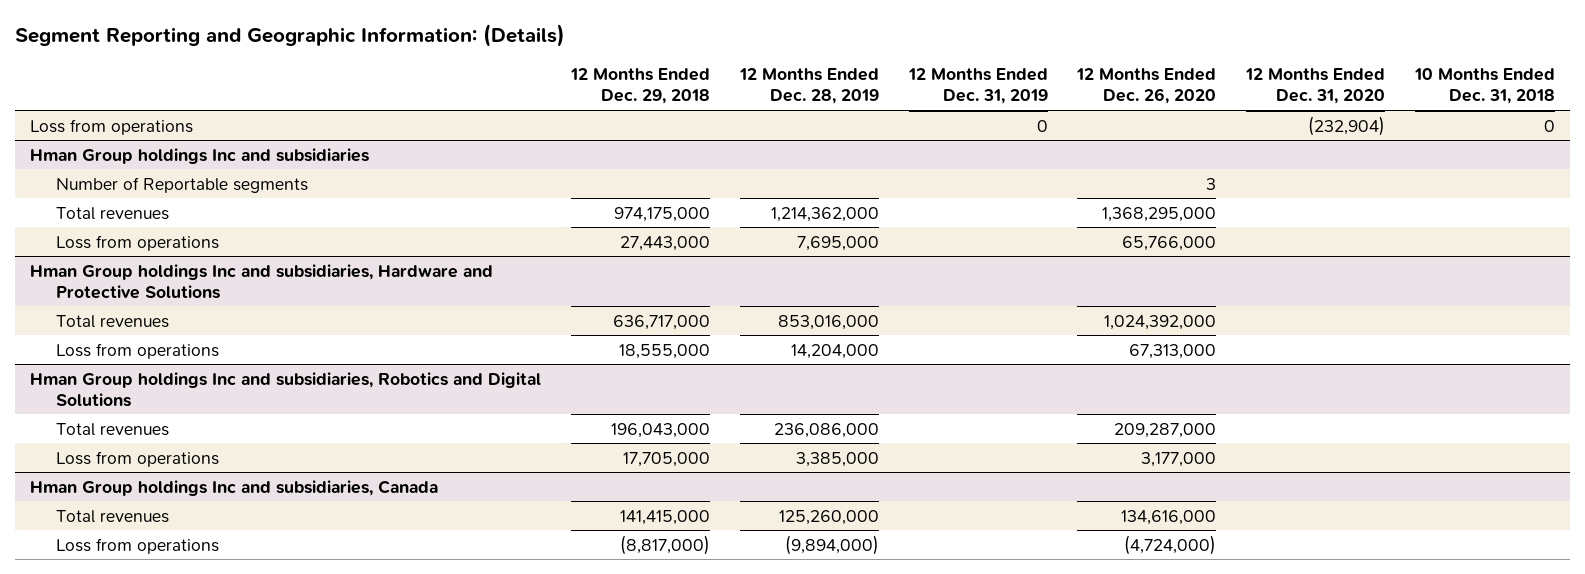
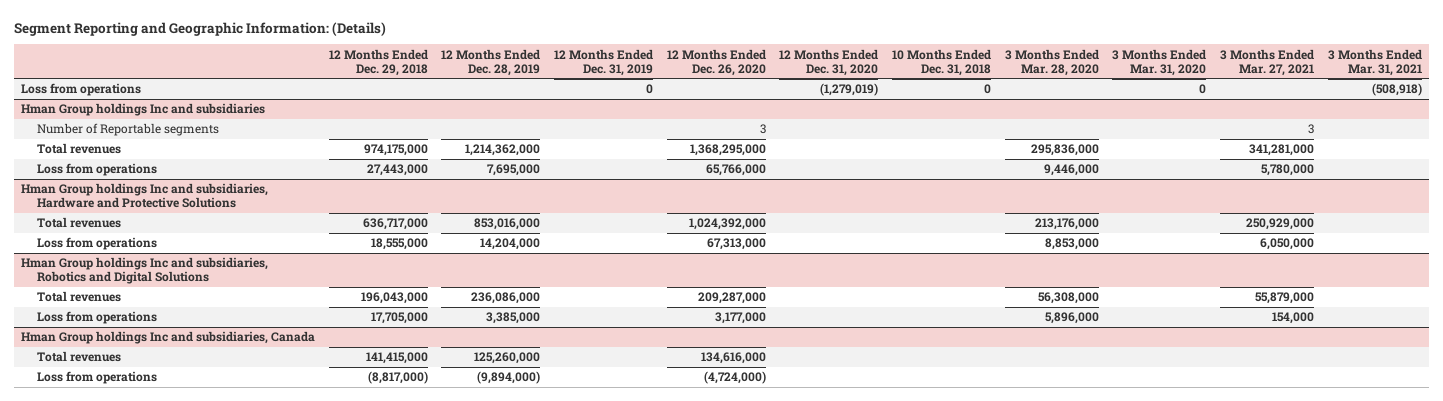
none -> [1004,48,1099,76] 3 Months Ended Mar. 28, 2020
none -> [1112,48,1207,76] 3 Months Ended Mar. 31, 2020
none -> [1220,48,1315,76] 3 Months Ended Mar. 27, 2021
none -> [1327,48,1422,76] 3 Months Ended Mar. 31, 2021
[1308,115,1386,136] (232,904) -> [820,83,879,97] (1,279,019)

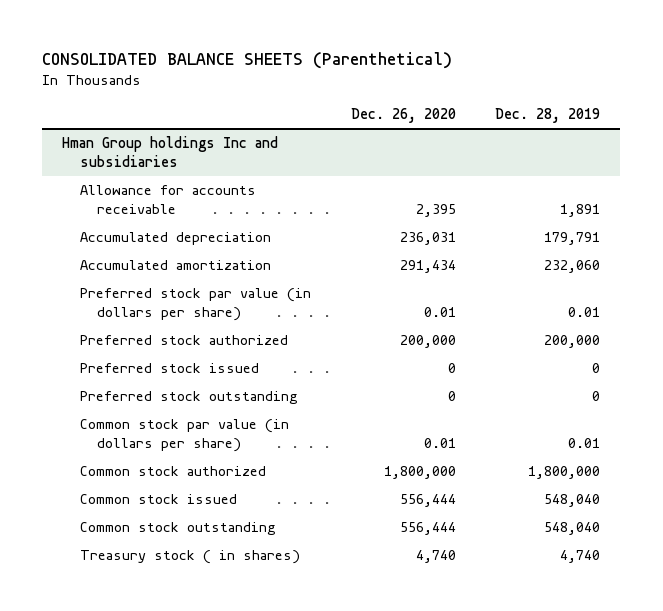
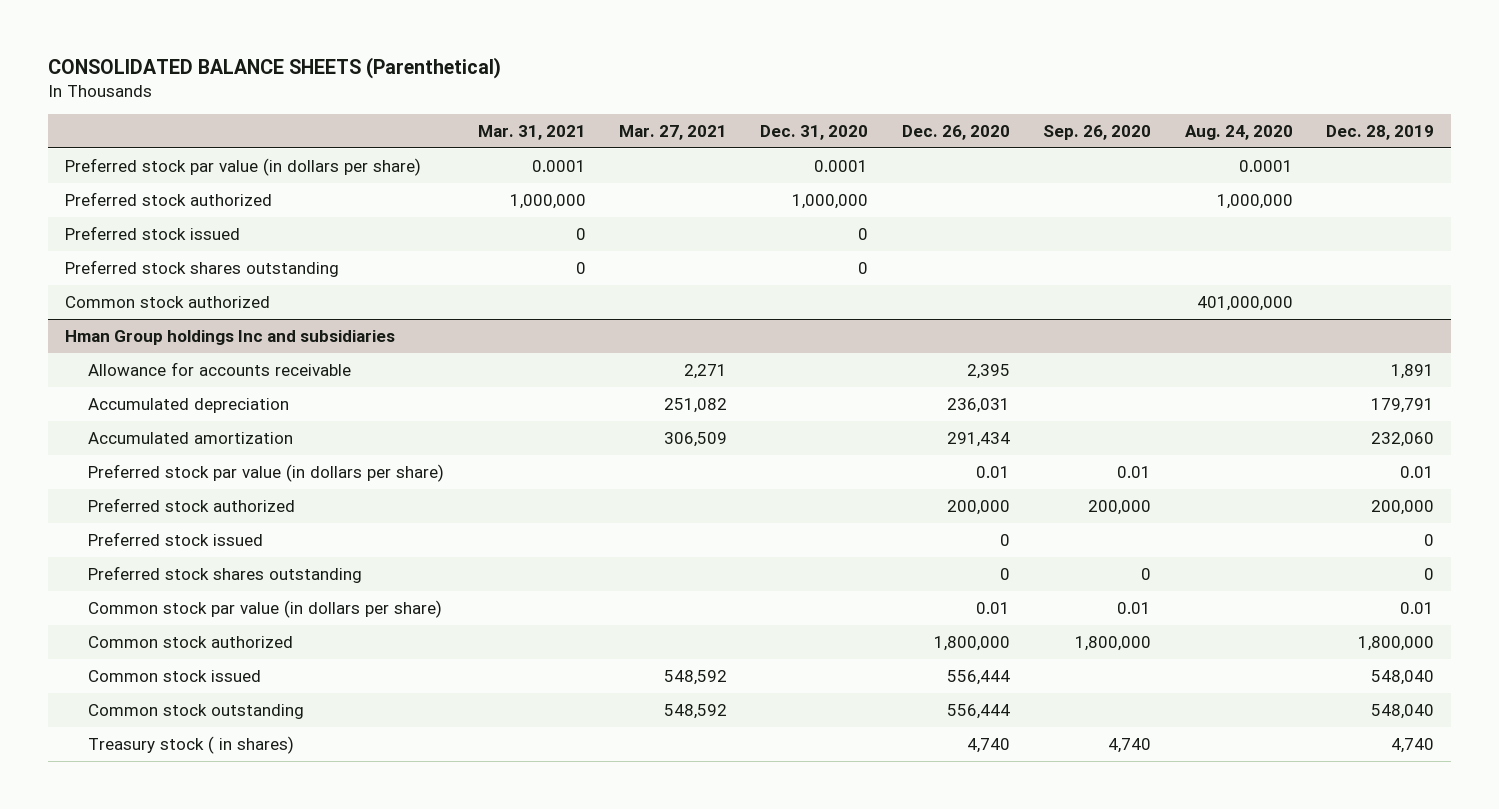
none -> [477,124,586,140] Mar. 31, 2021
none -> [619,124,728,140] Mar. 27, 2021
none -> [760,124,869,140] Dec. 31, 2020
none -> [1043,124,1152,140] Sep. 26, 2020
none -> [1184,124,1293,140] Aug. 24, 2020
none -> [65,157,422,176] Preferred stock par value (in dollars per share)
none -> [65,191,273,206] Preferred stock authorized
none -> [65,225,241,240] Preferred stock issued
none -> [65,259,340,277] Preferred stock shares outstanding
none -> [65,295,271,308] Common stock authorized
[79,391,298,405] Preferred stock outstanding -> [88,565,363,583] Preferred stock shares outstanding

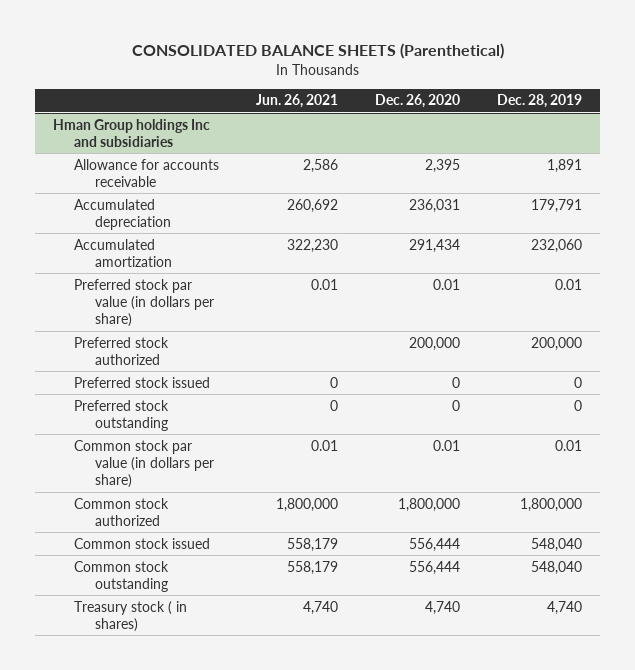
[477,124,586,140] Mar. 31, 2021 -> none
[619,124,728,140] Mar. 27, 2021 -> none
[760,124,869,140] Dec. 31, 2020 -> none
[1043,124,1152,140] Sep. 26, 2020 -> none
[1184,124,1293,140] Aug. 24, 2020 -> none
none -> [255,94,338,109] Jun. 26, 2021
[65,157,422,176] Preferred stock par value (in dollars per share) -> none
[65,191,273,206] Preferred stock authorized -> none
[65,225,241,240] Preferred stock issued -> none
[65,259,340,277] Preferred stock shares outstanding -> none
[65,295,271,308] Common stock authorized -> none
[88,565,363,583] Preferred stock shares outstanding -> [74,399,170,431] Preferred stock outstanding

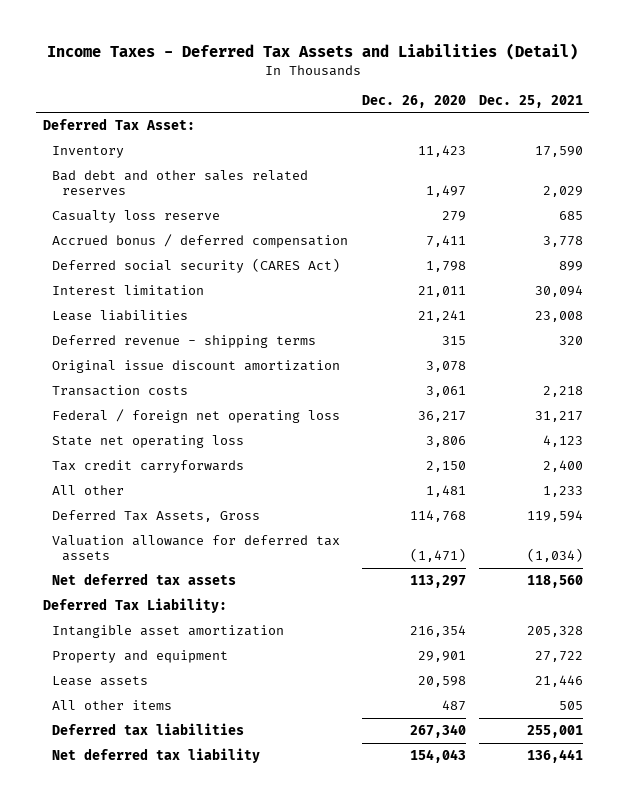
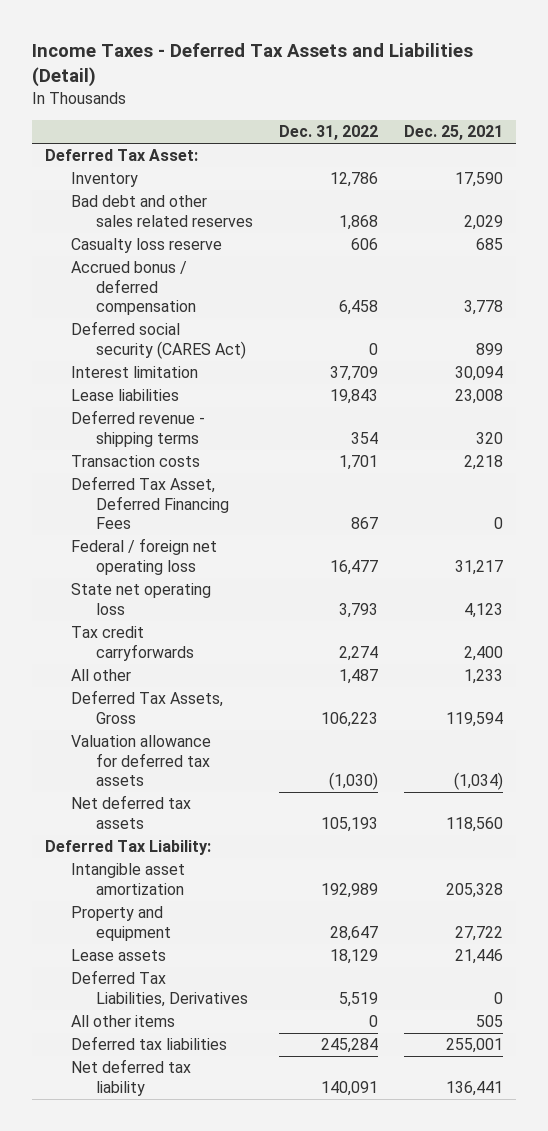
[361,94,466,108] Dec. 26, 2020 -> none
none -> [279,125,379,141] Dec. 31, 2022
[52,359,341,373] Original issue discount amortization -> none
none -> [70,476,230,529] Deferred Tax Asset, Deferred Financing Fees
none -> [70,970,249,1007] Deferred Tax Liabilities, Derivatives

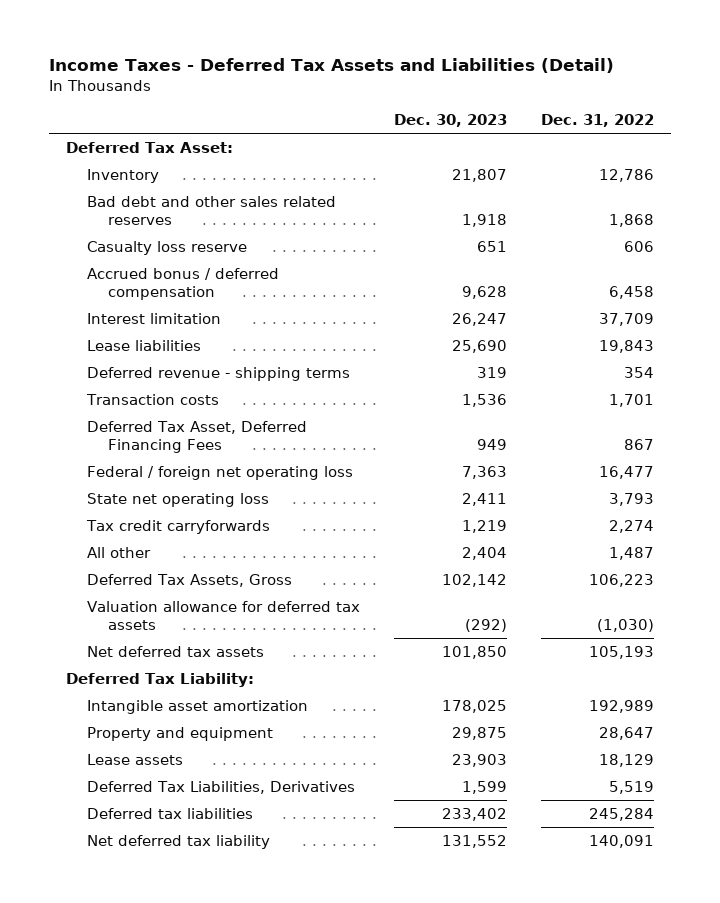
[404,125,504,141] Dec. 25, 2021 -> none
none -> [394,113,508,127] Dec. 30, 2023
[70,321,247,359] Deferred social security (CARES Act) -> none
[70,1015,175,1028] All other items -> none

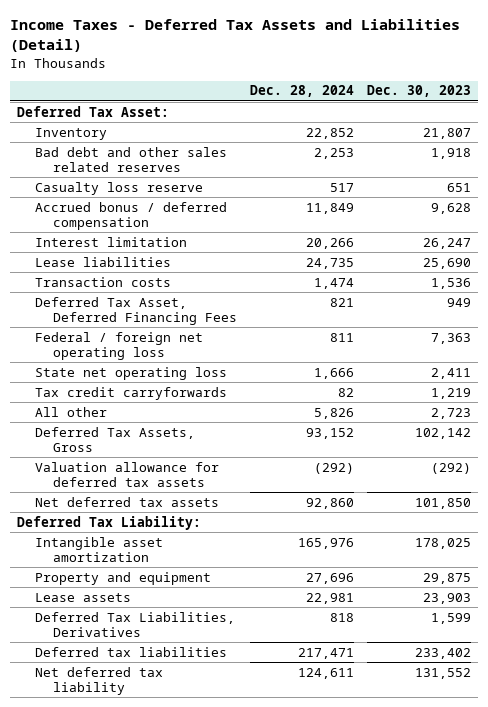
[541,113,655,127] Dec. 31, 2022 -> none
none -> [249,85,354,98] Dec. 28, 2024
[86,367,350,382] Deferred revenue - shipping terms -> none
[462,547,508,561] 2,404 -> [431,407,472,419] 2,723

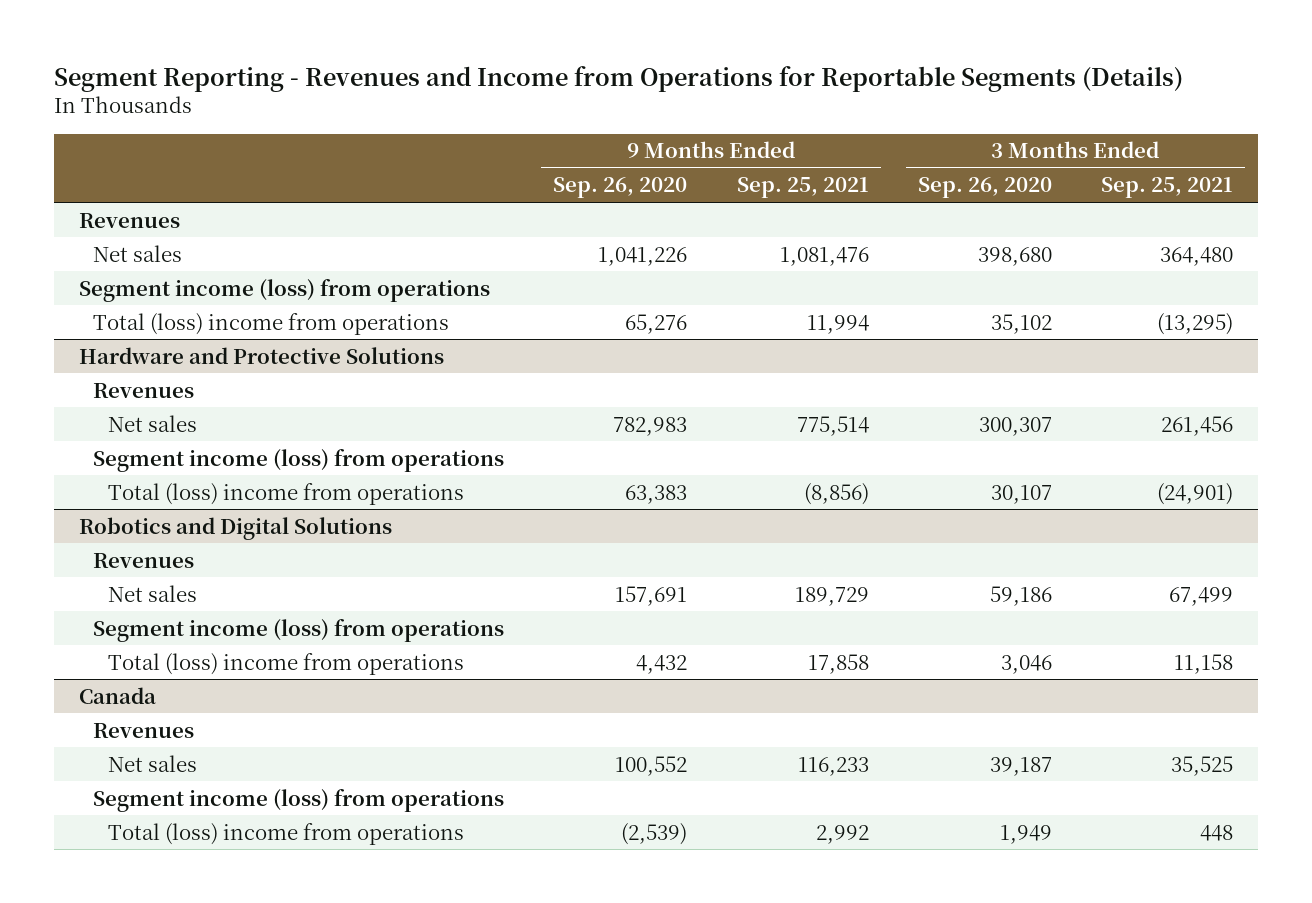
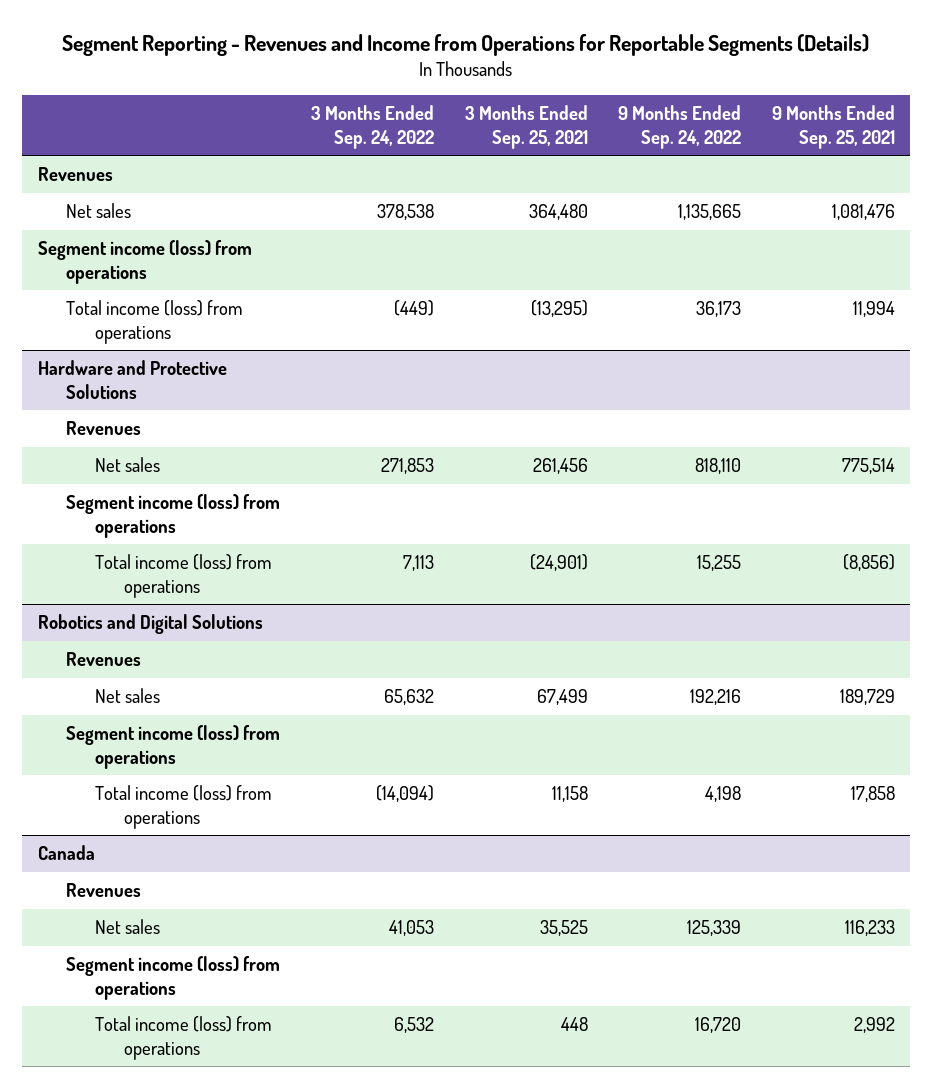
[553,177,688,199] Sep. 26, 2020 -> none
[917,177,1052,199] Sep. 26, 2020 -> none
none -> [310,105,434,149] 3 Months Ended Sep. 24, 2022
none -> [618,105,742,149] 9 Months Ended Sep. 24, 2022
[93,312,450,335] Total (loss) income from operations -> [66,300,244,344] Total income (loss) from operations
[107,482,464,505] Total (loss) income from operations -> [94,554,272,598] Total income (loss) from operations
[107,652,464,675] Total (loss) income from operations -> [94,785,272,829] Total income (loss) from operations
[107,822,464,845] Total (loss) income from operations -> [94,1016,272,1060] Total income (loss) from operations

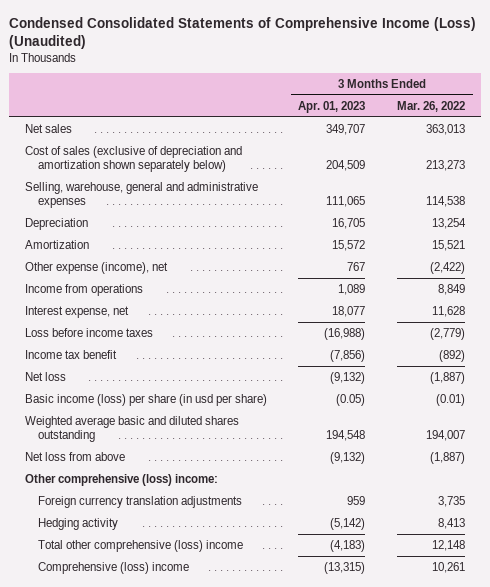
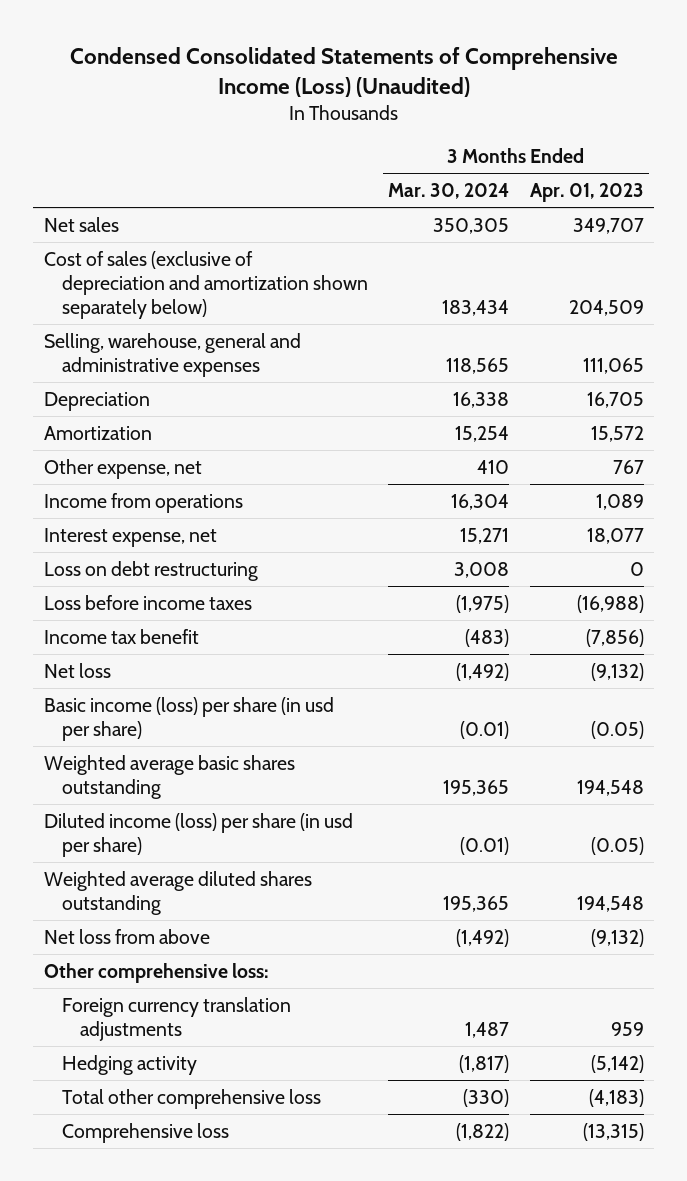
[396,100,465,112] Mar. 26, 2022 -> none
none -> [388,183,510,200] Mar. 30, 2024
[25,261,169,274] Other expense (income), net -> [43,458,202,479] Other expense, net
none -> [43,560,258,581] Loss on debt restructuring
[25,415,240,443] Weighted average basic and diluted shares outstanding -> [43,754,295,800] Weighted average basic shares outstanding
none -> [43,812,353,858] Diluted income (loss) per share (in usd per share)
none -> [43,870,312,916] Weighted average diluted shares outstanding
[25,473,219,486] Other comprehensive (loss) income: -> [43,962,269,983] Other comprehensive loss:
[37,539,243,552] Total other comprehensive (loss) income -> [61,1088,321,1109] Total other comprehensive loss
[37,561,189,574] Comprehensive (loss) income -> [61,1122,229,1143] Comprehensive loss

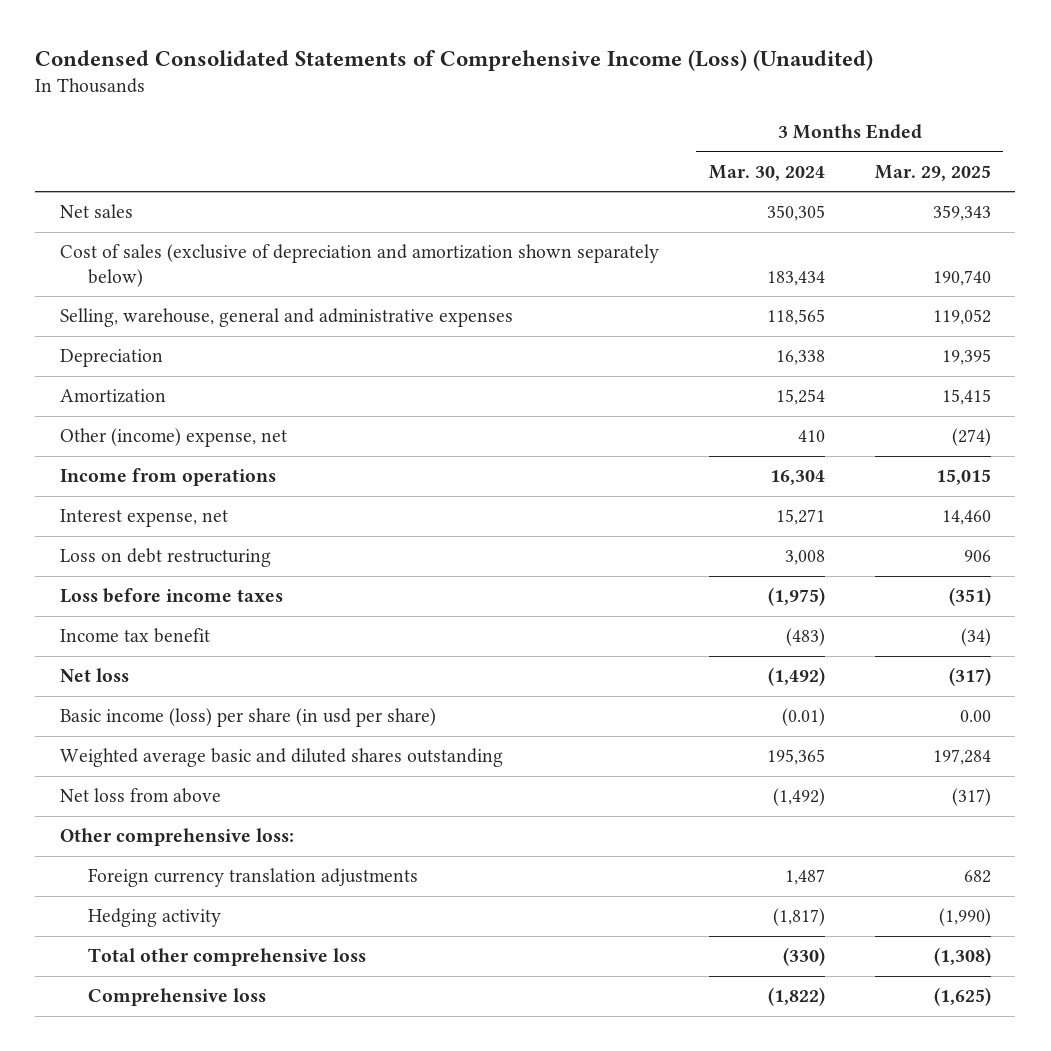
[529,183,644,203] Apr. 01, 2023 -> none
none -> [874,164,991,181] Mar. 29, 2025
[43,458,202,479] Other expense, net -> [60,428,288,448] Other (income) expense, net
[43,812,353,858] Diluted income (loss) per share (in usd per share) -> none
[43,870,312,916] Weighted average diluted shares outstanding -> none
[43,754,295,800] Weighted average basic shares outstanding -> [60,748,504,768] Weighted average basic and diluted shares outstanding

